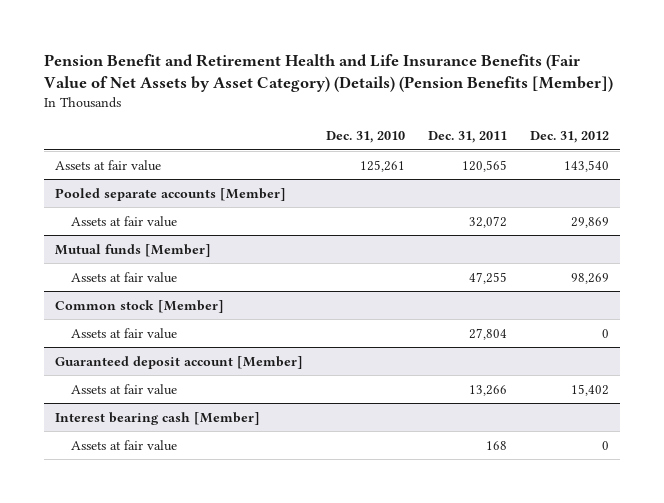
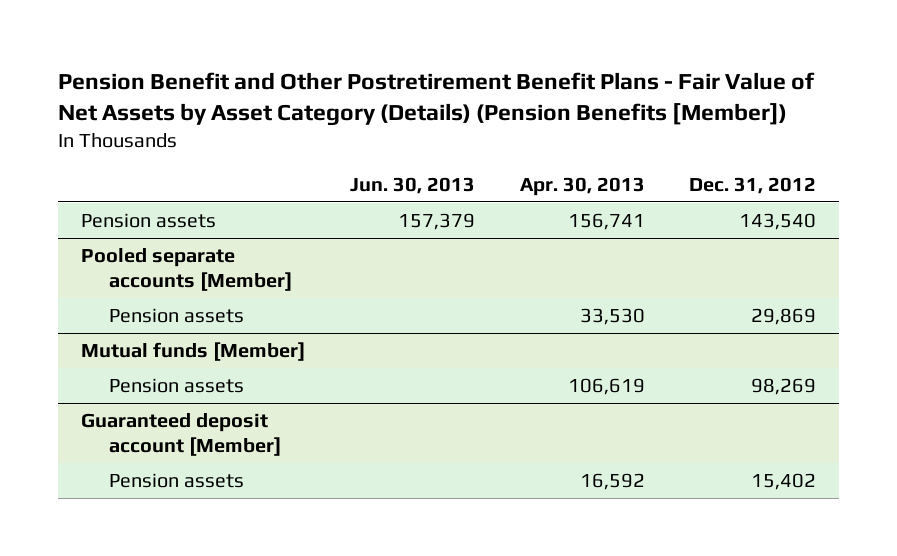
[44,54,614,93] Pension Benefit and Retirement Health and Life Insurance Benefits (Fair Value of Net Assets by Asset Category) (Details) (Pension Benefits [Member]) -> [58,72,816,127] Pension Benefit and Other Postretirement Benefit Plans - Fair Value of Net Assets by Asset Category (Details) (Pension Benefits [Member])
[326,131,406,144] Dec. 31, 2010 -> none
[427,131,507,144] Dec. 31, 2011 -> none
none -> [349,177,475,195] Jun. 30, 2013
none -> [519,177,645,197] Apr. 30, 2013
[55,159,162,171] Assets at fair value -> [80,212,216,228] Pension assets
[70,215,177,227] Assets at fair value -> [109,307,245,323] Pension assets
[55,299,225,313] Common stock [Member] -> none
[70,327,177,339] Assets at fair value -> none
[70,271,177,283] Assets at fair value -> [109,377,245,393] Pension assets
[55,411,261,425] Interest bearing cash [Member] -> none
[70,439,177,451] Assets at fair value -> none
[70,383,177,395] Assets at fair value -> [109,472,245,488] Pension assets

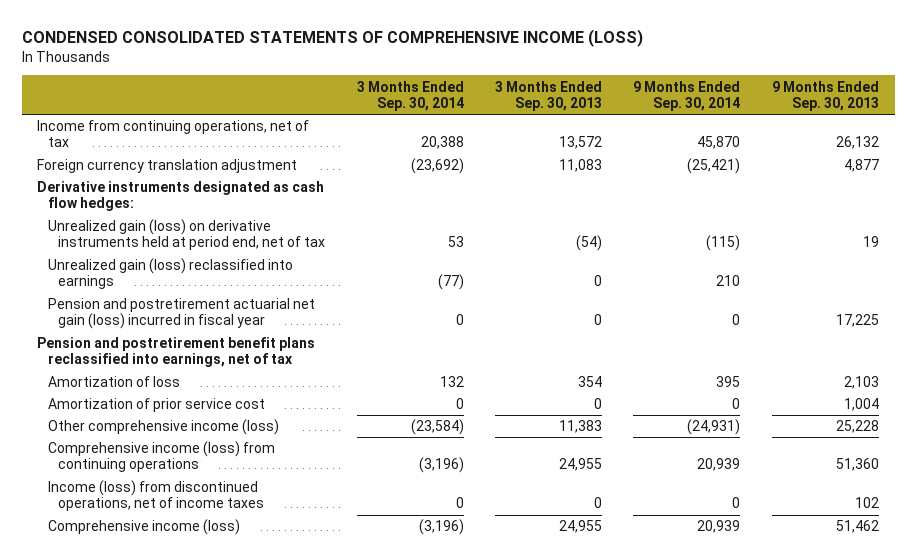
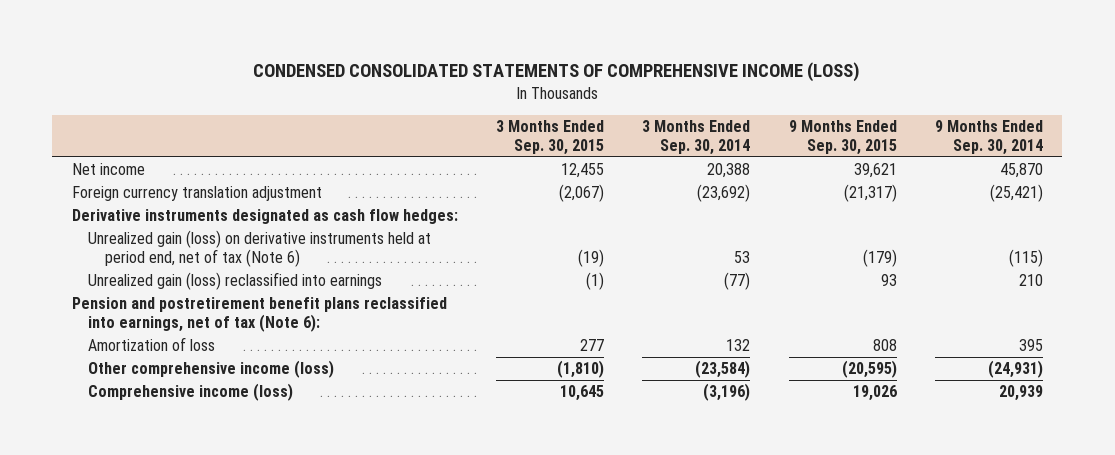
[494,80,602,111] 3 Months Ended Sep. 30, 2013 -> none
[771,80,879,111] 9 Months Ended Sep. 30, 2013 -> none
none -> [495,120,604,156] 3 Months Ended Sep. 30, 2015
none -> [788,120,897,156] 9 Months Ended Sep. 30, 2015
[37,120,310,148] Income from continuing operations, net of tax -> [71,163,145,176] Net income
[47,219,326,251] Unrealized gain (loss) on derivative instruments held at period end, net of tax -> [88,230,432,267] Unrealized gain (loss) on derivative instruments held at period end, net of tax (Note 6)
[47,298,315,330] Pension and postretirement actuarial net gain (loss) incurred in fiscal year -> none
[37,337,316,368] Pension and postretirement benefit plans reclassified into earnings, net of tax -> [71,297,447,332] Pension and postretirement benefit plans reclassified into earnings, net of tax (Note 6):
[47,398,265,413] Amortization of prior service cost -> none
[47,441,275,473] Comprehensive income (loss) from continuing operations -> none
[47,480,265,512] Income (loss) from discontinued operations, net of income taxes -> none

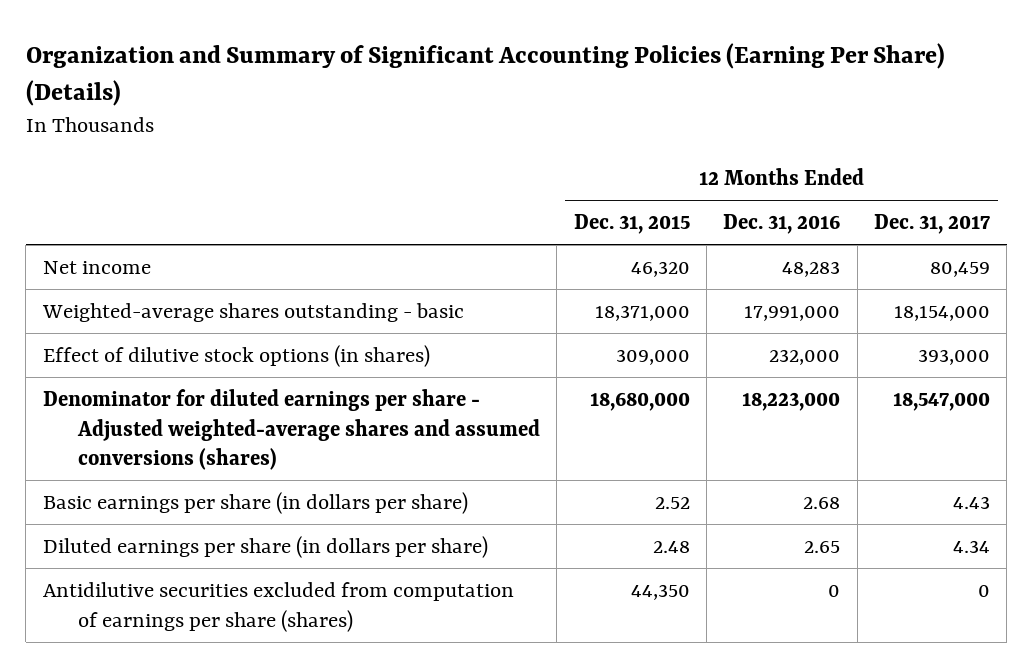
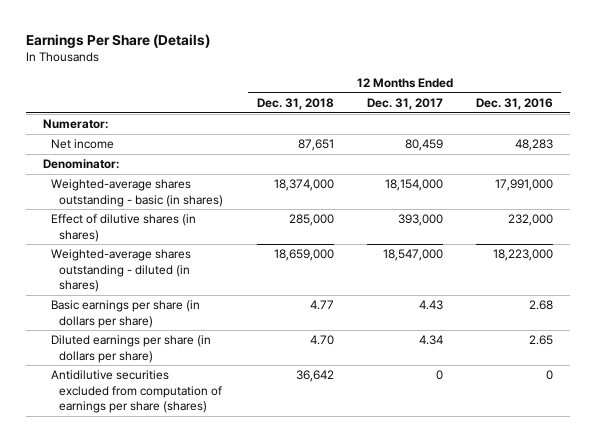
[25,43,945,107] Organization and Summary of Significant Accounting Policies (Earning Per Share) (Details) -> [25,33,210,48] Earnings Per Share (Details)
[573,214,690,235] Dec. 31, 2015 -> none
none -> [256,97,334,110] Dec. 31, 2018
none -> [42,119,108,130] Numerator:
none -> [42,159,119,170] Denominator:
[41,302,464,322] Weighted-average shares outstanding - basic -> [51,179,224,207] Weighted-average shares outstanding - basic (in shares)
[42,344,430,367] Effect of dilutive stock options (in shares) -> [51,214,197,242] Effect of dilutive shares (in shares)
[42,388,541,471] Denominator for diluted earnings per share - Adjusted weighted-average shares and assumed conversions (shares) -> [51,249,192,293] Weighted-average shares outstanding - diluted (in shares)

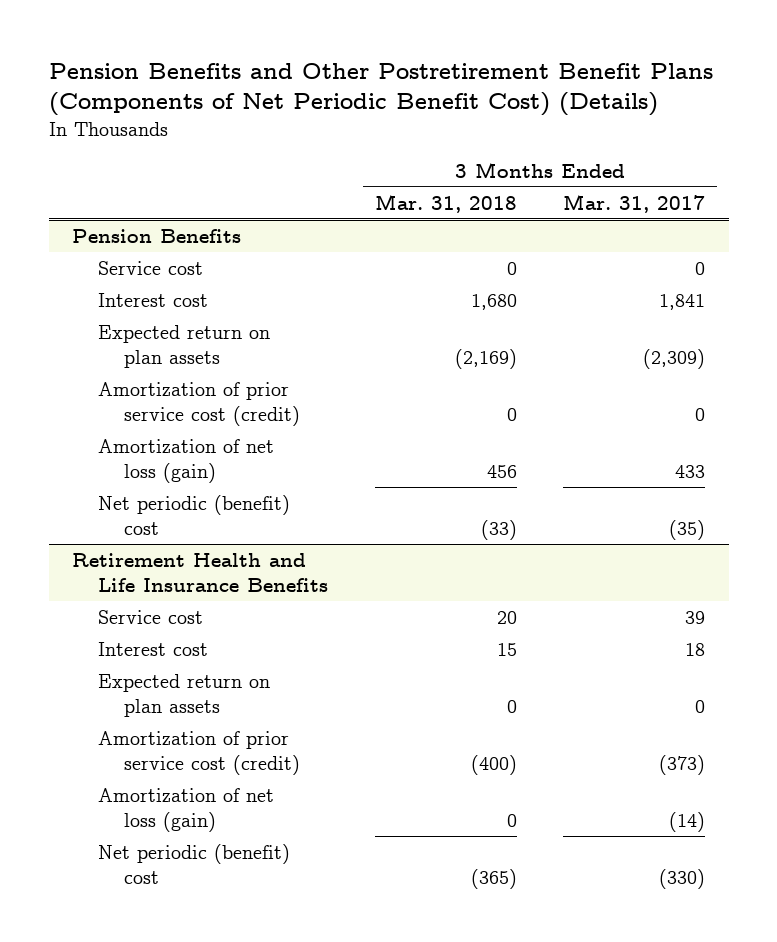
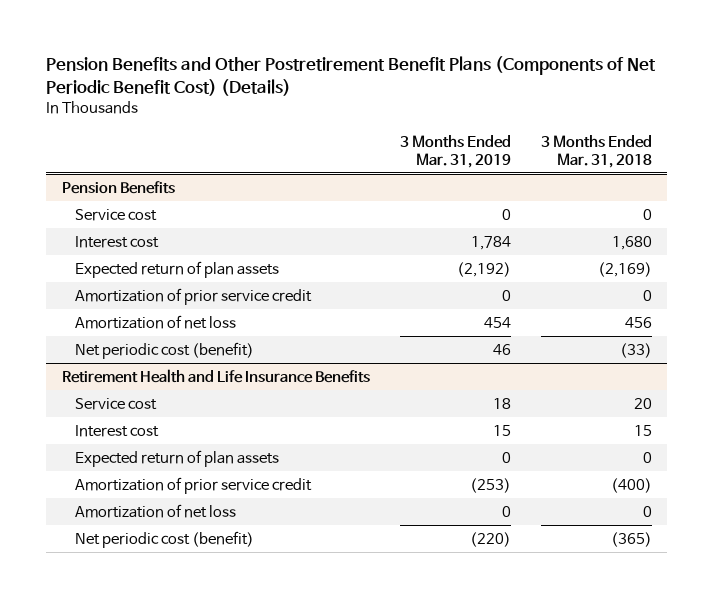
[563,193,706,213] Mar. 31, 2017 -> none
none -> [399,134,511,168] 3 Months Ended Mar. 31, 2019
[97,324,270,368] Expected return on plan assets -> [74,260,279,278] Expected return of plan assets
[97,381,300,426] Amortization of prior service cost (credit) -> [74,287,312,305] Amortization of prior service credit
[97,438,274,483] Amortization of net loss (gain) -> [74,314,236,329] Amortization of net loss
[97,494,290,535] Net periodic (benefit) cost -> [74,341,254,359] Net periodic cost (benefit)
[97,673,270,717] Expected return on plan assets -> [74,449,279,467] Expected return of plan assets
[97,730,300,775] Amortization of prior service cost (credit) -> [74,476,312,494] Amortization of prior service credit
[97,787,274,832] Amortization of net loss (gain) -> [74,503,236,518] Amortization of net loss
[97,843,290,884] Net periodic (benefit) cost -> [74,530,254,548] Net periodic cost (benefit)

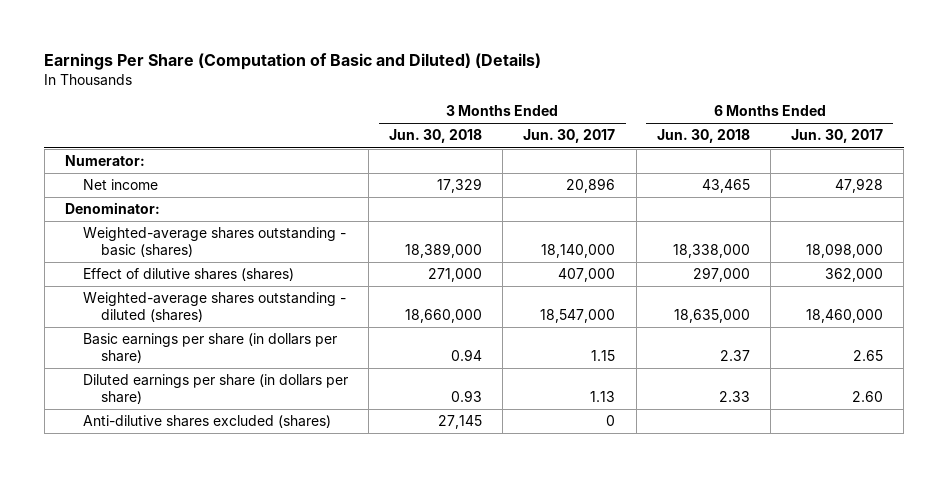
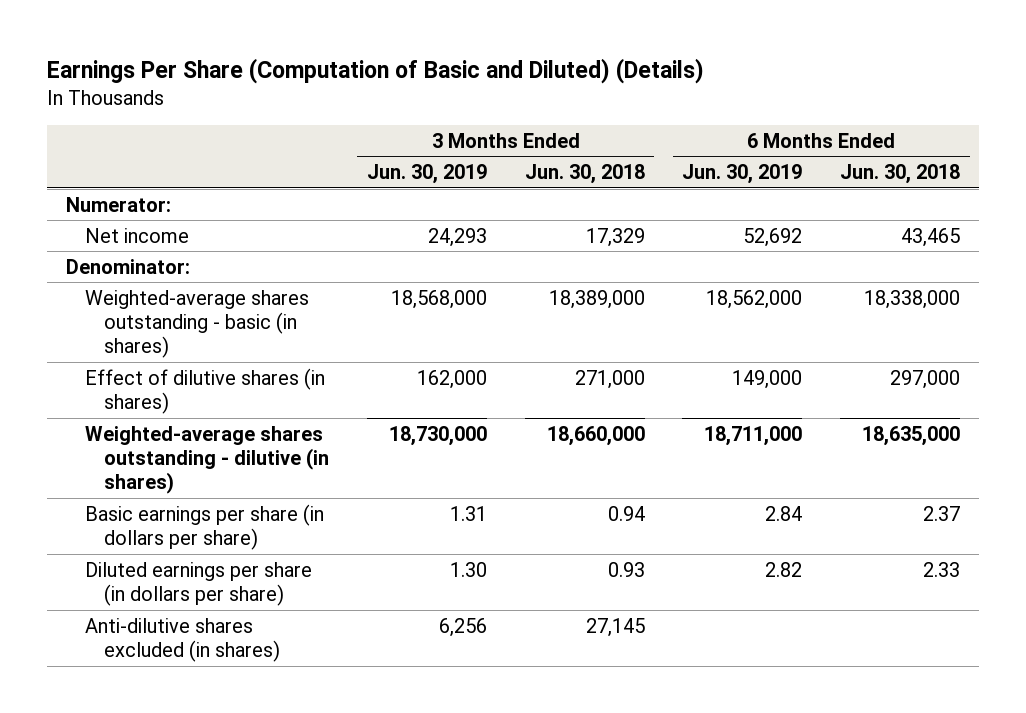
[523,129,616,144] Jun. 30, 2017 -> none
[790,129,883,144] Jun. 30, 2017 -> none
none -> [366,164,487,185] Jun. 30, 2019
none -> [682,164,803,185] Jun. 30, 2019
[82,227,346,258] Weighted-average shares outstanding - basic (shares) -> [84,289,309,359] Weighted-average shares outstanding - basic (in shares)
[82,268,294,282] Effect of dilutive shares (shares) -> [84,367,325,414] Effect of dilutive shares (in shares)
[82,292,346,323] Weighted-average shares outstanding - diluted (shares) -> [84,425,329,495] Weighted-average shares outstanding - dilutive (in shares)
[82,415,331,429] Anti-dilutive shares excluded (shares) -> [84,617,280,662] Anti-dilutive shares excluded (in shares)

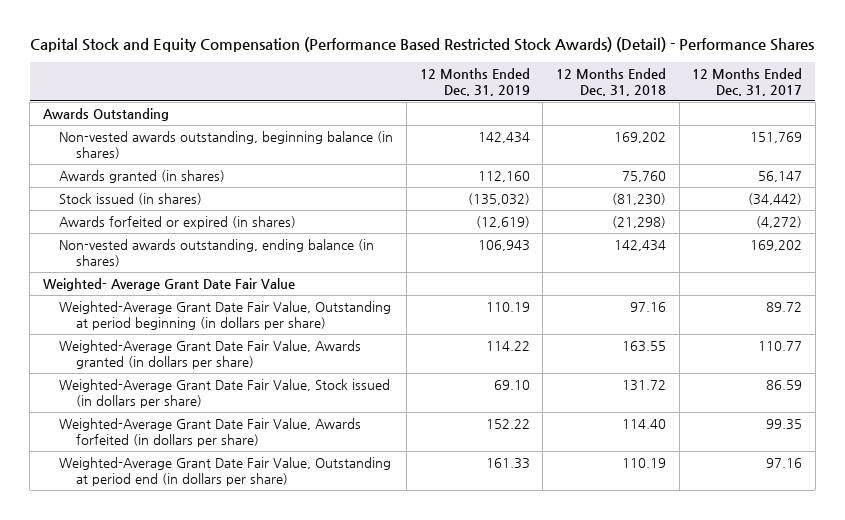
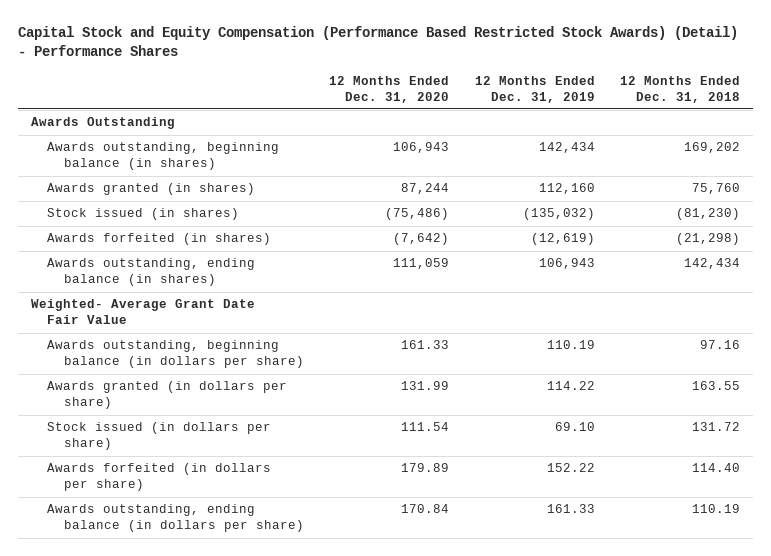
[692,67,803,96] 12 Months Ended Dec. 31, 2017 -> none
none -> [329,75,450,103] 12 Months Ended Dec. 31, 2020
[59,130,394,159] Non-vested awards outstanding, beginning balance (in shares) -> [47,142,280,171] Awards outstanding, beginning balance (in shares)
[59,215,297,229] Awards forfeited or expired (in shares) -> [47,233,272,246] Awards forfeited (in shares)
[59,238,375,267] Non-vested awards outstanding, ending balance (in shares) -> [47,258,256,287] Awards outstanding, ending balance (in shares)
[59,300,392,330] Weighted-Average Grant Date Fair Value, Outstanding at period beginning (in dollars per share) -> [47,340,304,369] Awards outstanding, beginning balance (in dollars per share)
[59,339,362,369] Weighted-Average Grant Date Fair Value, Awards granted (in dollars per share) -> [47,381,288,410] Awards granted (in dollars per share)
[59,378,391,408] Weighted-Average Grant Date Fair Value, Stock issued (in dollars per share) -> [47,422,272,451] Stock issued (in dollars per share)
[59,417,362,447] Weighted-Average Grant Date Fair Value, Awards forfeited (in dollars per share) -> [47,463,272,492] Awards forfeited (in dollars per share)
[59,456,392,486] Weighted-Average Grant Date Fair Value, Outstanding at period end (in dollars per share) -> [47,504,304,533] Awards outstanding, ending balance (in dollars per share)

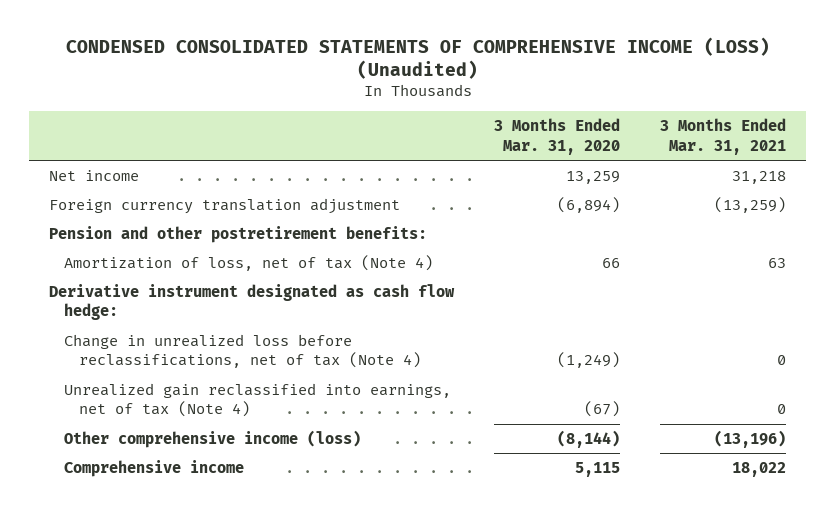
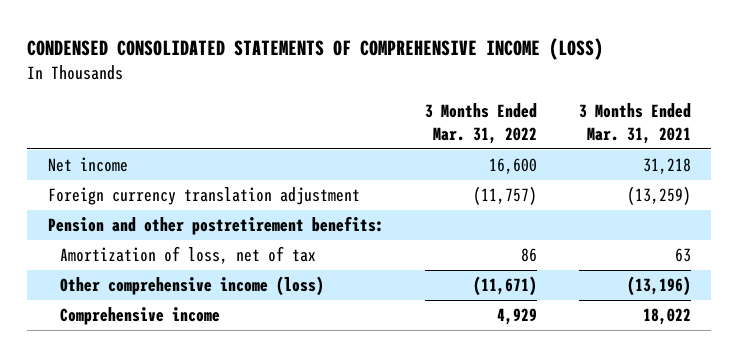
[65,36,770,80] CONDENSED CONSOLIDATED STATEMENTS OF COMPREHENSIVE INCOME (LOSS) (Unaudited) -> [27,37,604,60] CONDENSED CONSOLIDATED STATEMENTS OF COMPREHENSIVE INCOME (LOSS)
[494,118,621,155] 3 Months Ended Mar. 31, 2020 -> none
none -> [425,103,538,145] 3 Months Ended Mar. 31, 2022
[49,283,456,321] Derivative instrument designated as cash flow hedge: -> none
[64,333,422,369] Change in unrealized loss before reclassifications, net of tax (Note 4) -> none
[64,382,452,418] Unrealized gain reclassified into earnings, net of tax (Note 4) -> none
[64,254,434,271] Amortization of loss, net of tax (Note 4) -> [60,246,317,265] Amortization of loss, net of tax

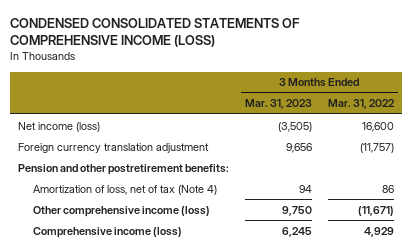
[578,103,691,145] 3 Months Ended Mar. 31, 2021 -> none
none -> [245,99,313,110] Mar. 31, 2023
[47,157,128,173] Net income -> [18,121,101,132] Net income (loss)
[60,246,317,265] Amortization of loss, net of tax -> [32,184,217,195] Amortization of loss, net of tax (Note 4)
[60,307,221,326] Comprehensive income -> [32,226,182,238] Comprehensive income (loss)

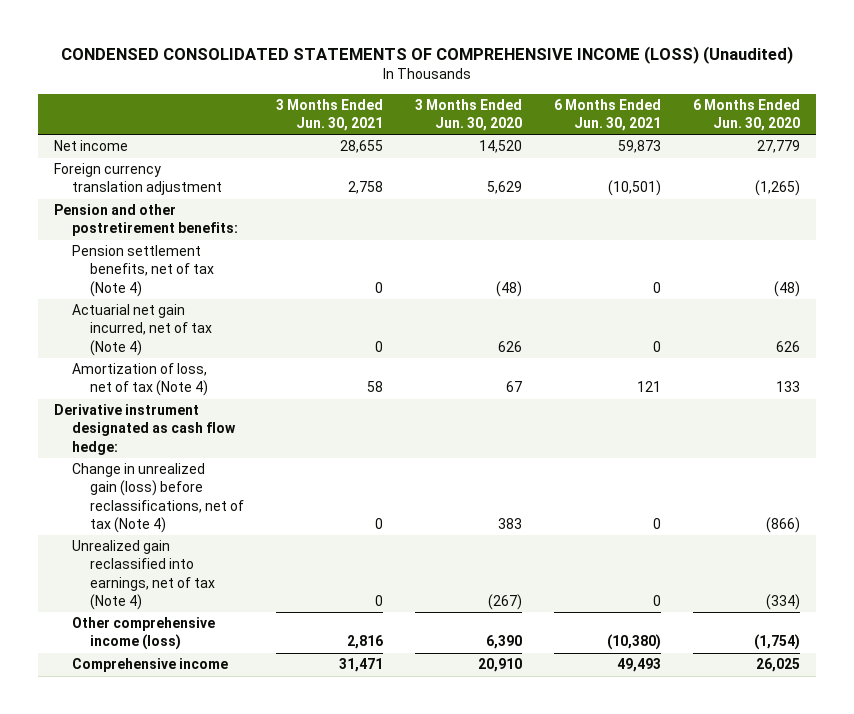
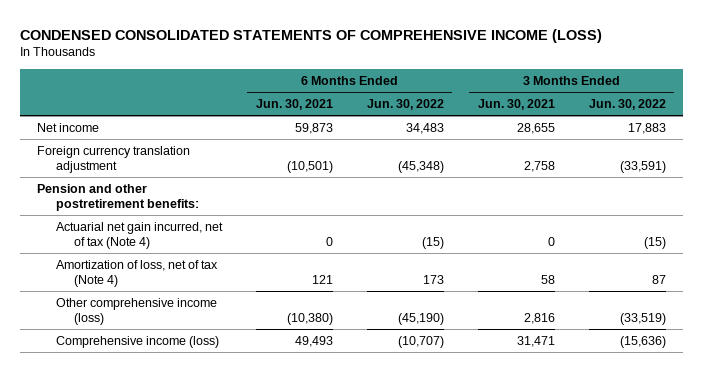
[61,46,794,65] CONDENSED CONSOLIDATED STATEMENTS OF COMPREHENSIVE INCOME (LOSS) (Unaudited) -> [20,28,603,43] CONDENSED CONSOLIDATED STATEMENTS OF COMPREHENSIVE INCOME (LOSS)
[415,98,523,132] 3 Months Ended Jun. 30, 2020 -> none
[693,98,801,132] 6 Months Ended Jun. 30, 2020 -> none
none -> [366,99,444,111] Jun. 30, 2022
none -> [588,99,666,111] Jun. 30, 2022
[72,245,215,297] Pension settlement benefits, net of tax (Note 4) -> none
[54,404,237,455] Derivative instrument designated as cash flow hedge: -> none
[72,463,245,533] Change in unrealized gain (loss) before reclassifications, net of tax (Note 4) -> none
[72,540,216,610] Unrealized gain reclassified into earnings, net of tax (Note 4) -> none
[72,658,229,673] Comprehensive income -> [55,335,219,348] Comprehensive income (loss)

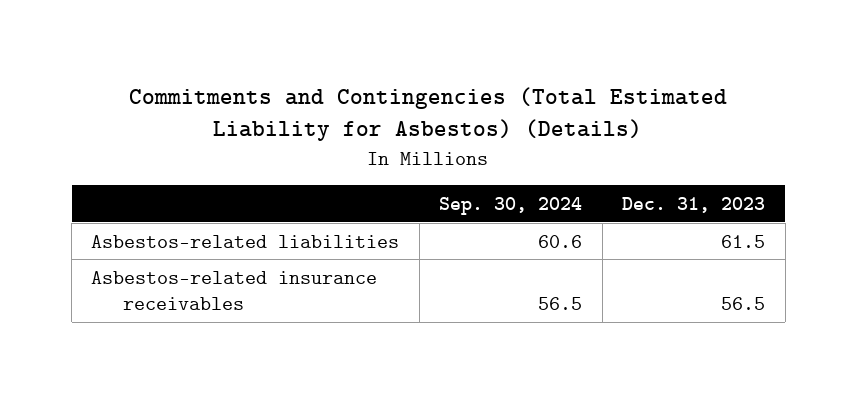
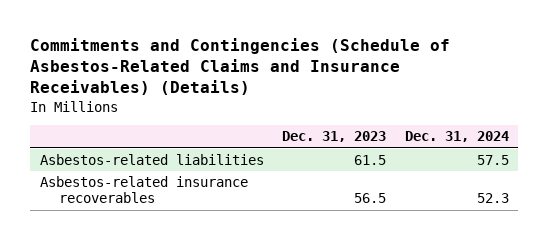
[129,86,728,142] Commitments and Contingencies (Total Estimated Liability for Asbestos) (Details) -> [30,38,451,96] Commitments and Contingencies (Schedule of Asbestos-Related Claims and Insurance Receivables) (Details)
[439,197,583,216] Sep. 30, 2024 -> none
none -> [404,131,509,143] Dec. 31, 2024
[91,270,378,310] Asbestos-related insurance receivables -> [39,176,248,204] Asbestos-related insurance recoverables

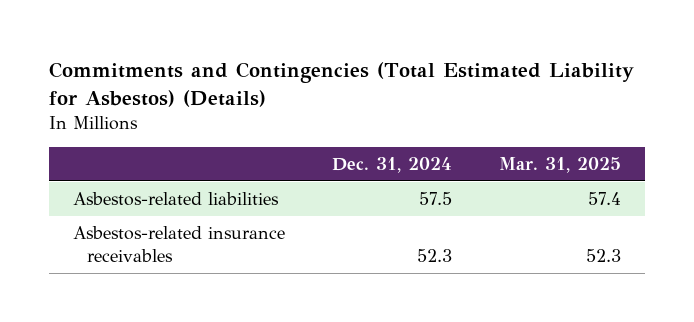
[30,38,451,96] Commitments and Contingencies (Schedule of Asbestos-Related Claims and Insurance Receivables) (Details) -> [49,62,635,107] Commitments and Contingencies (Total Estimated Liability for Asbestos) (Details)
[282,131,387,143] Dec. 31, 2023 -> none
none -> [499,156,622,173] Mar. 31, 2025
[39,176,248,204] Asbestos-related insurance recoverables -> [73,226,286,262] Asbestos-related insurance receivables

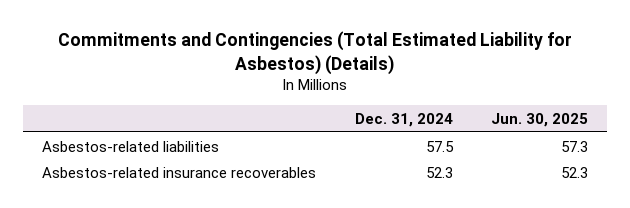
[499,156,622,173] Mar. 31, 2025 -> none
none -> [490,112,588,127] Jun. 30, 2025
[73,226,286,262] Asbestos-related insurance receivables -> [42,166,317,178] Asbestos-related insurance recoverables

